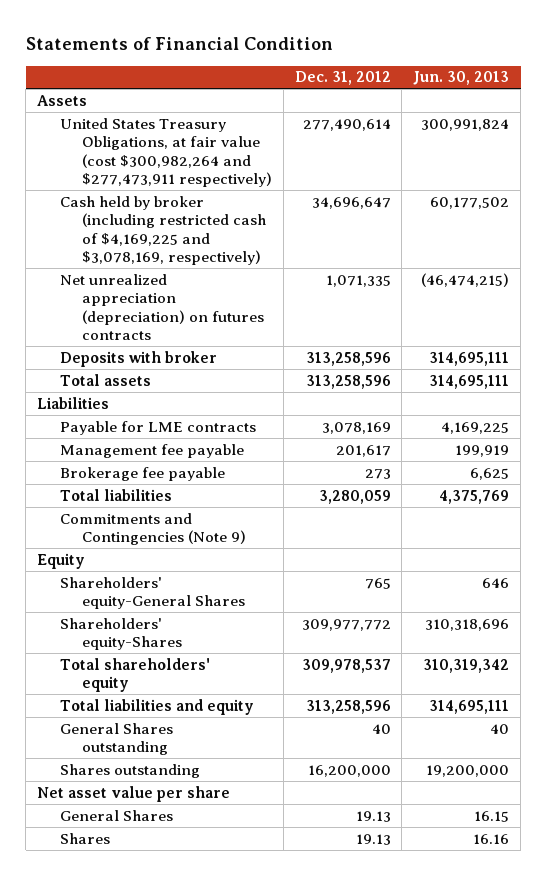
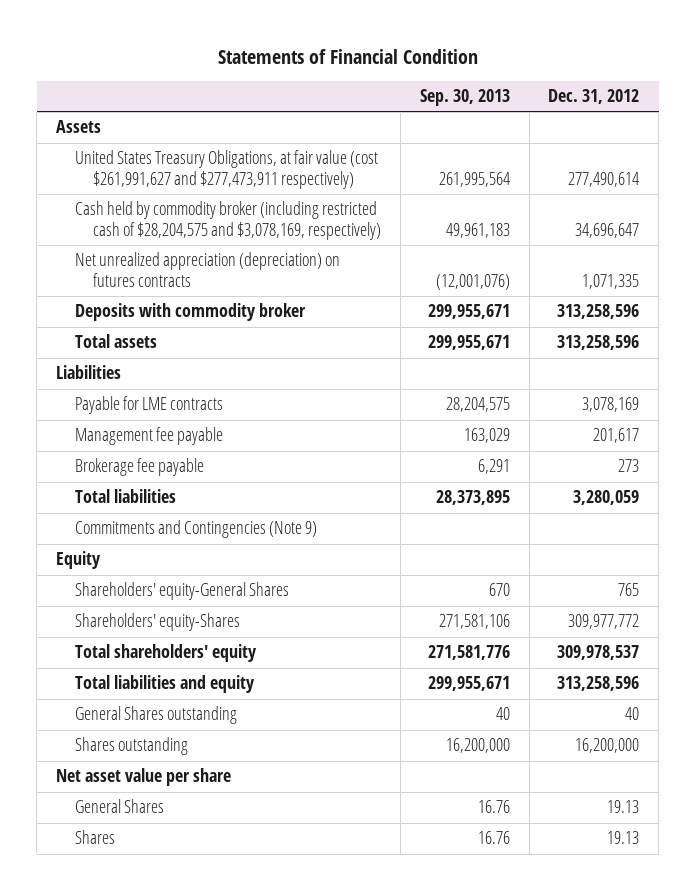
[413,71,510,86] Jun. 30, 2013 -> none
none -> [419,89,510,107] Sep. 30, 2013
[59,117,273,188] United States Treasury Obligations, at fair value (cost $300,982,264 and $277,473,911 respectively) -> [74,150,378,189] United States Treasury Obligations, at fair value (cost $261,991,627 and $277,473,911 respectively)
[59,195,267,266] Cash held by broker (including restricted cash of $4,169,225 and $3,078,169, respectively) -> [74,201,382,240] Cash held by commodity broker (including restricted cash of $28,204,575 and $3,078,169, respectively)
[59,350,217,367] Deposits with broker -> [74,303,306,322] Deposits with commodity broker

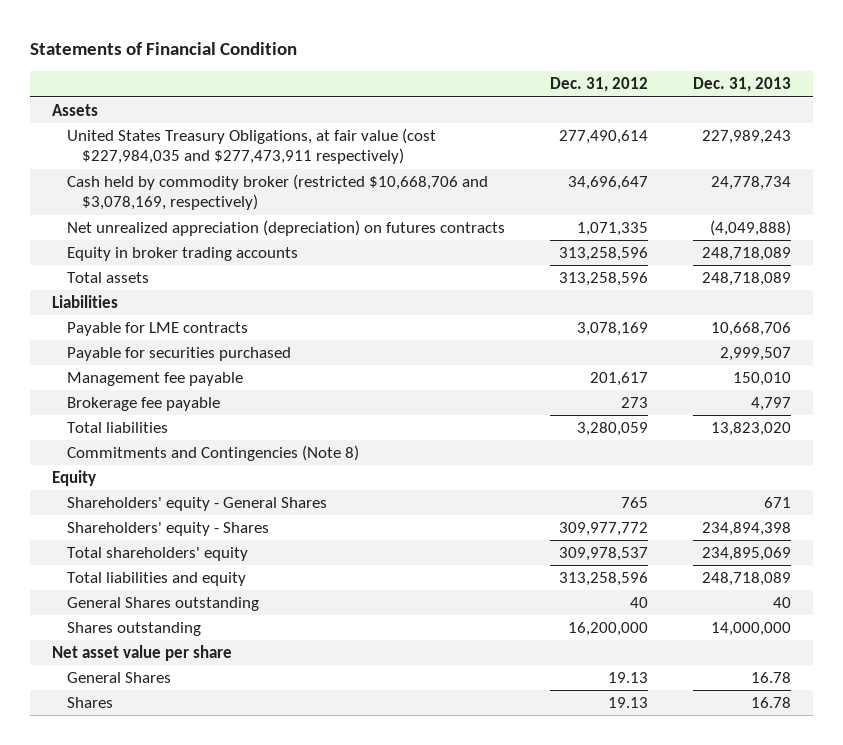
[419,89,510,107] Sep. 30, 2013 -> none
none -> [692,77,791,93] Dec. 31, 2013
[74,150,378,189] United States Treasury Obligations, at fair value (cost $261,991,627 and $277,473,911 respectively) -> [67,127,437,165] United States Treasury Obligations, at fair value (cost $227,984,035 and $277,473,911 respectively)
[74,201,382,240] Cash held by commodity broker (including restricted cash of $28,204,575 and $3,078,169, respectively) -> [67,173,489,211] Cash held by commodity broker (restricted $10,668,706 and $3,078,169, respectively)
[74,303,306,322] Deposits with commodity broker -> [67,246,299,261] Equity in broker trading accounts
none -> [67,346,292,361] Payable for securities purchased
[74,520,317,539] Commitments and Contingencies (Note 9) -> [67,444,360,461] Commitments and Contingencies (Note 8)
[74,582,289,601] Shareholders' equity-General Shares -> [67,496,328,511] Shareholders' equity - General Shares
[74,613,240,632] Shareholders' equity-Shares -> [67,521,270,536] Shareholders' equity - Shares

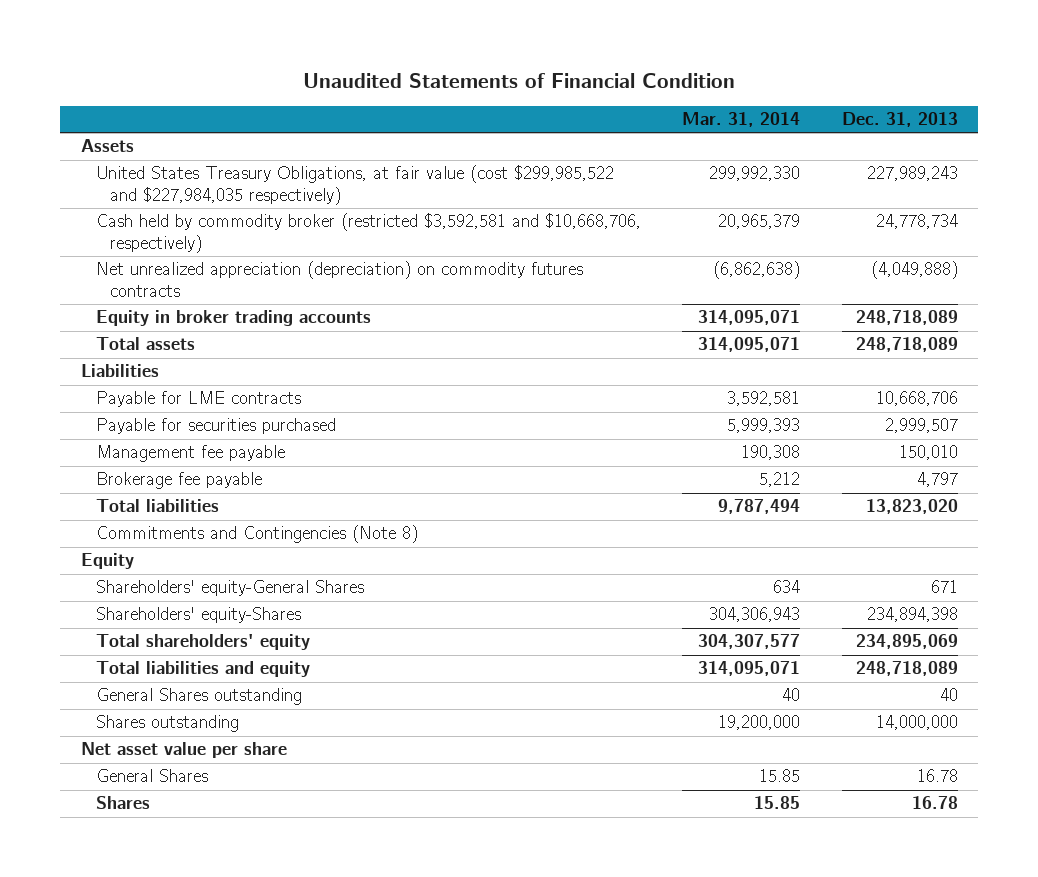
[29,42,297,56] Statements of Financial Condition -> [303,72,736,88] Unaudited Statements of Financial Condition
[549,77,648,93] Dec. 31, 2012 -> none
none -> [682,112,801,128] Mar. 31, 2014
[67,127,437,165] United States Treasury Obligations, at fair value (cost $227,984,035 and $277,473,911 respectively) -> [95,165,614,205] United States Treasury Obligations, at fair value (cost $299,985,522 and $227,984,035 respectively)
[67,173,489,211] Cash held by commodity broker (restricted $10,668,706 and $3,078,169, respectively) -> [95,213,641,253] Cash held by commodity broker (restricted $3,592,581 and $10,668,706, respectively)
[67,219,506,236] Net unrealized appreciation (depreciation) on futures contracts -> [95,261,583,297] Net unrealized appreciation (depreciation) on commodity futures contracts
[67,496,328,511] Shareholders' equity - General Shares -> [95,580,364,597] Shareholders' equity-General Shares
[67,521,270,536] Shareholders' equity - Shares -> [95,607,301,624] Shareholders' equity-Shares

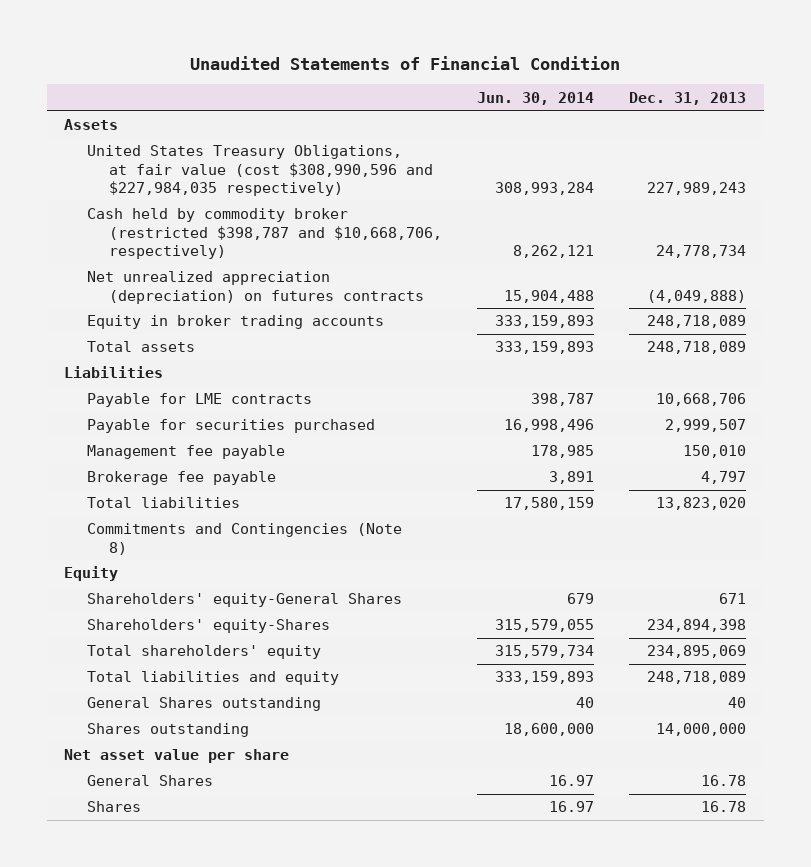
[682,112,801,128] Mar. 31, 2014 -> none
none -> [477,91,595,105] Jun. 30, 2014
[95,165,614,205] United States Treasury Obligations, at fair value (cost $299,985,522 and $227,984,035 respectively) -> [86,145,434,196] United States Treasury Obligations, at fair value (cost $308,990,596 and $227,984,035 respectively)
[95,213,641,253] Cash held by commodity broker (restricted $3,592,581 and $10,668,706, respectively) -> [86,208,443,259] Cash held by commodity broker (restricted $398,787 and $10,668,706, respectively)
[95,261,583,297] Net unrealized appreciation (depreciation) on commodity futures contracts -> [86,271,425,304] Net unrealized appreciation (depreciation) on futures contracts

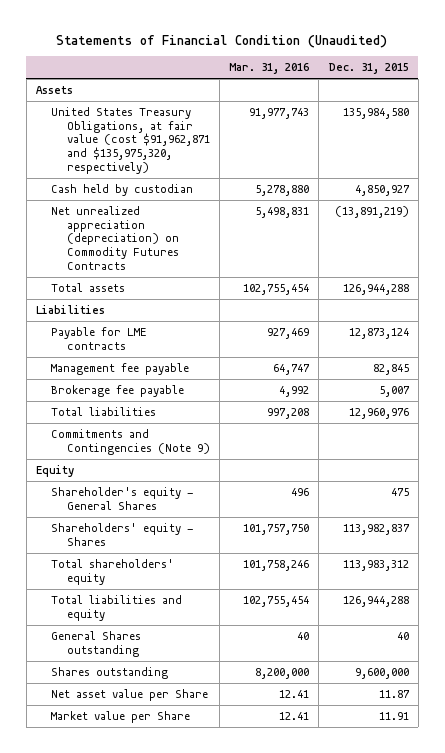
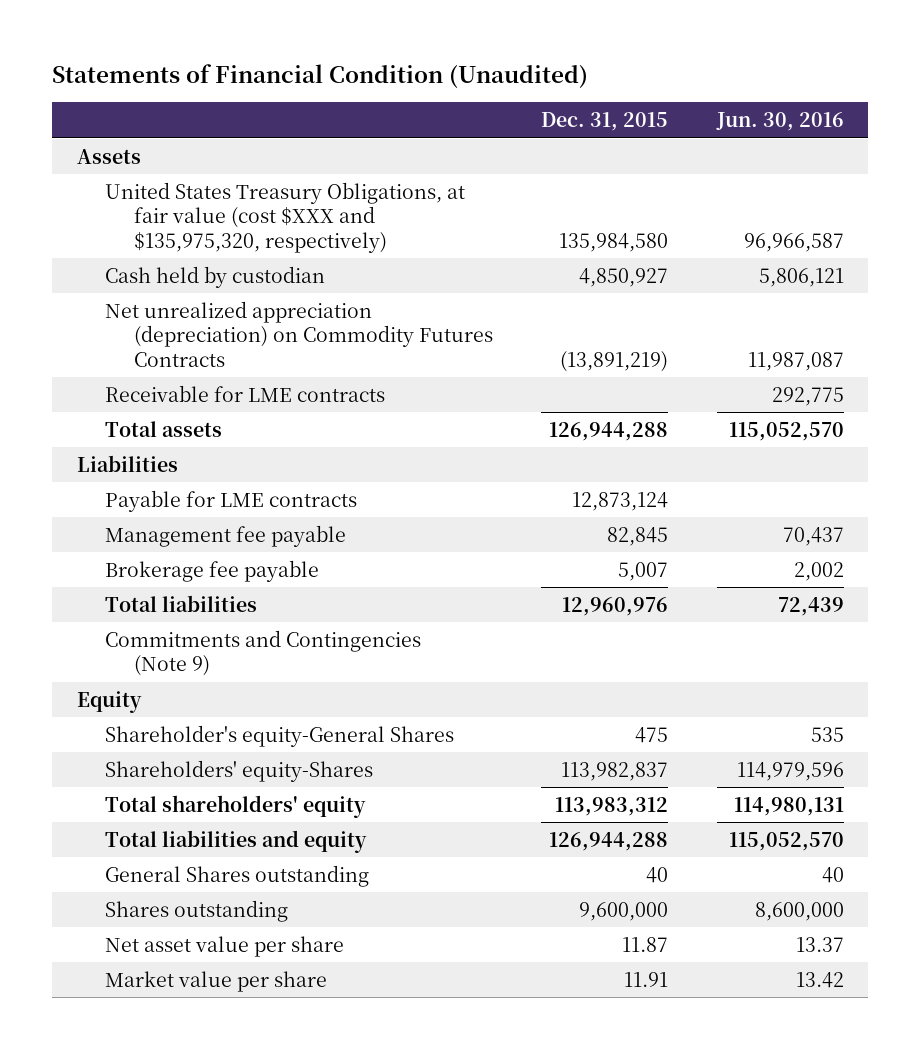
[229,63,310,75] Mar. 31, 2016 -> none
none -> [715,112,844,132] Jun. 30, 2016
[51,107,210,174] United States Treasury Obligations, at fair value (cost $91,962,871 and $135,975,320, respectively) -> [105,181,466,253] United States Treasury Obligations, at fair value (cost $XXX and $135,975,320, respectively)
none -> [105,384,386,402] Receivable for LME contracts
[51,487,194,510] Shareholder's equity - General Shares -> [105,724,455,747] Shareholder's equity-General Shares
[51,523,194,546] Shareholders' equity - Shares -> [105,759,374,782] Shareholders' equity-Shares
[51,689,209,702] Net asset value per Share -> [105,935,345,957] Net asset value per share
[51,711,191,724] Market value per Share -> [105,970,328,992] Market value per share

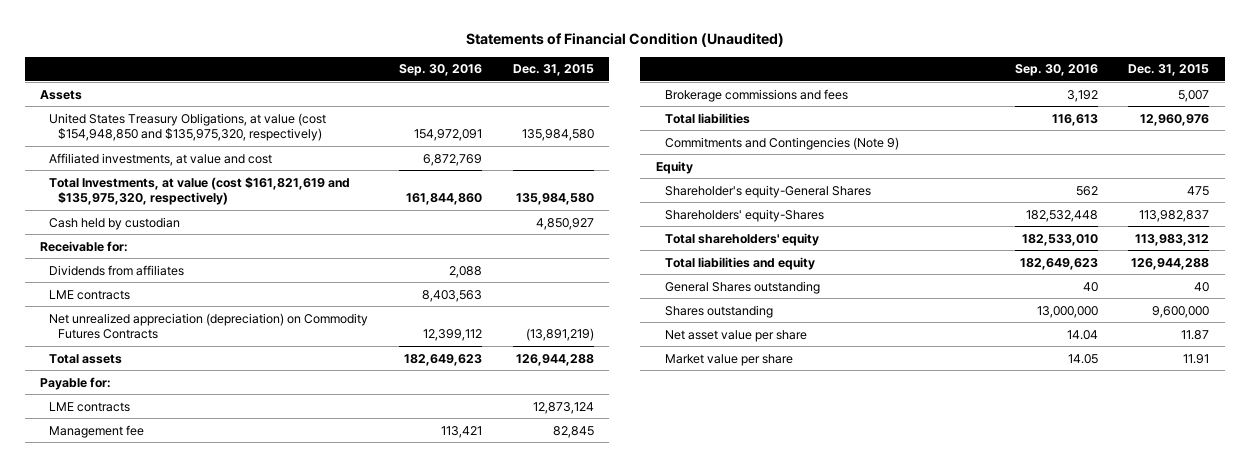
[715,112,844,132] Jun. 30, 2016 -> none
none -> [398,64,482,77] Sep. 30, 2016
[105,181,466,253] United States Treasury Obligations, at fair value (cost $XXX and $135,975,320, respectively) -> [49,112,327,142] United States Treasury Obligations, at value (cost $154,948,850 and $135,975,320, respectively)
none -> [49,152,273,166] Affiliated investments, at value and cost
none -> [49,176,351,206] Total Investments, at value (cost $161,821,619 and $135,975,320, respectively)
none -> [39,240,128,252] Receivable for:
none -> [49,264,185,276] Dividends from affiliates
none -> [49,289,131,300] LME contracts
[105,384,386,402] Receivable for LME contracts -> none
[76,454,178,472] Liabilities -> none
none -> [39,376,111,390] Payable for:
[105,489,358,512] Payable for LME contracts -> [49,401,131,412] LME contracts
[105,524,347,547] Management fee payable -> [49,424,145,438] Management fee
[105,559,320,582] Brokerage fee payable -> [664,88,848,102] Brokerage commissions and fees

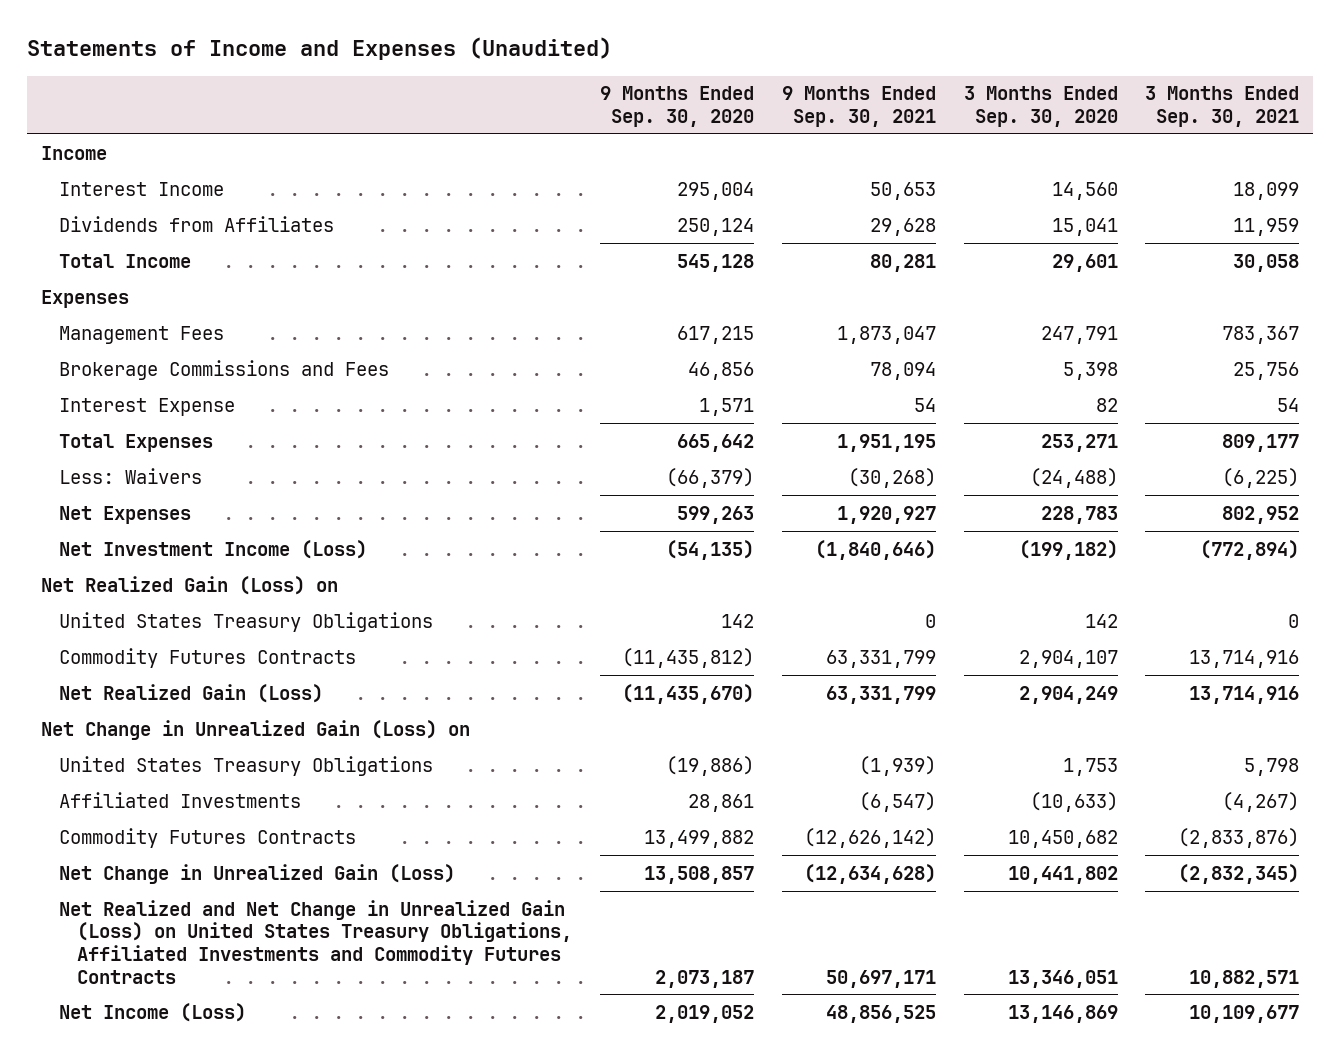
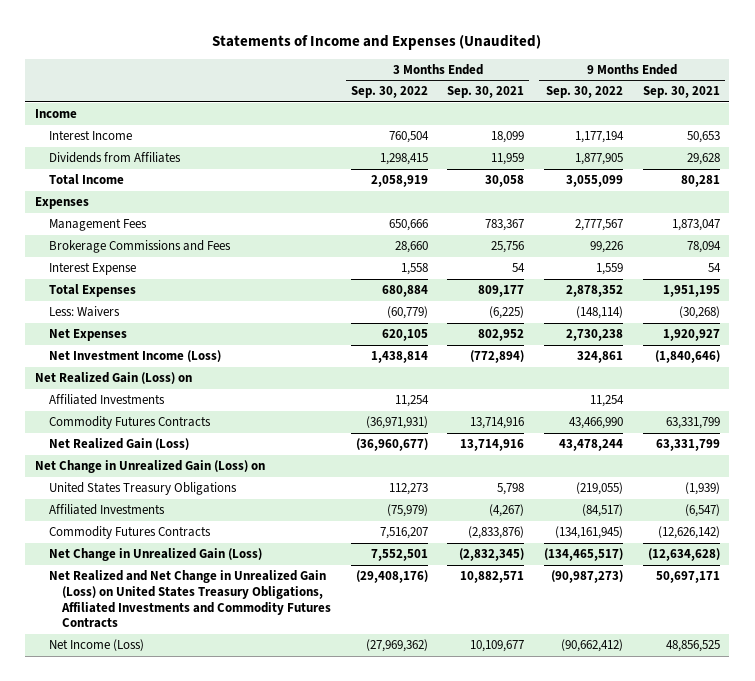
[599,86,754,127] 9 Months Ended Sep. 30, 2020 -> none
[963,86,1118,127] 3 Months Ended Sep. 30, 2020 -> none
none -> [350,86,428,99] Sep. 30, 2022
none -> [546,86,624,99] Sep. 30, 2022
[58,611,433,632] United States Treasury Obligations -> none
none -> [48,394,165,406] Affiliated Investments

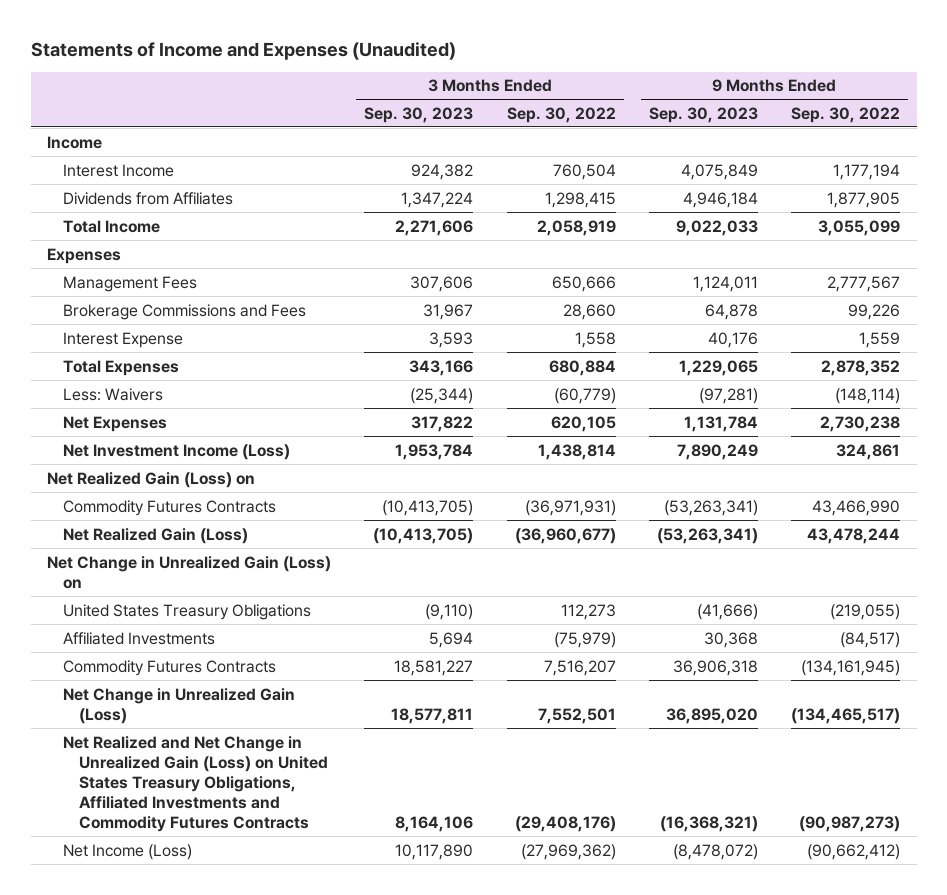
[447,86,525,99] Sep. 30, 2021 -> none
[642,86,720,99] Sep. 30, 2021 -> none
none -> [364,106,474,123] Sep. 30, 2023
none -> [648,106,758,123] Sep. 30, 2023
[48,394,165,406] Affiliated Investments -> none

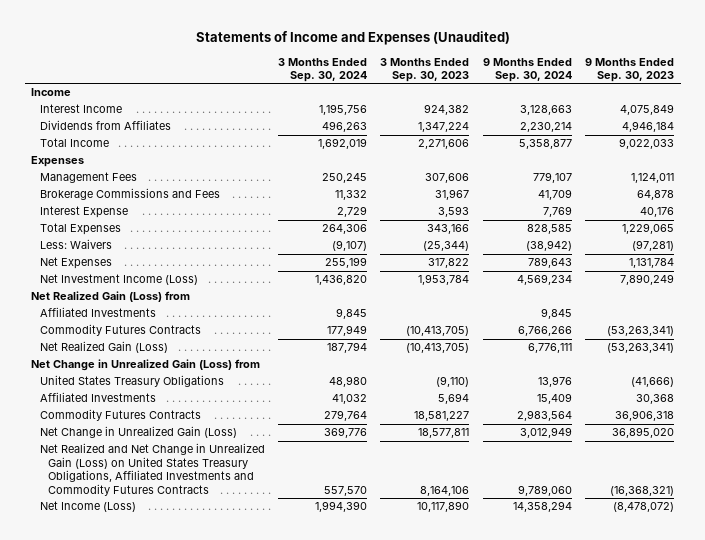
[506,106,616,123] Sep. 30, 2022 -> none
[791,106,901,123] Sep. 30, 2022 -> none
none -> [278,57,368,83] 3 Months Ended Sep. 30, 2024
none -> [482,57,572,83] 9 Months Ended Sep. 30, 2024
[47,471,256,488] Net Realized Gain (Loss) on -> [31,291,191,303] Net Realized Gain (Loss) from
none -> [39,307,156,318] Affiliated Investments
[47,555,332,589] Net Change in Unrealized Gain (Loss) on -> [31,359,261,372] Net Change in Unrealized Gain (Loss) from

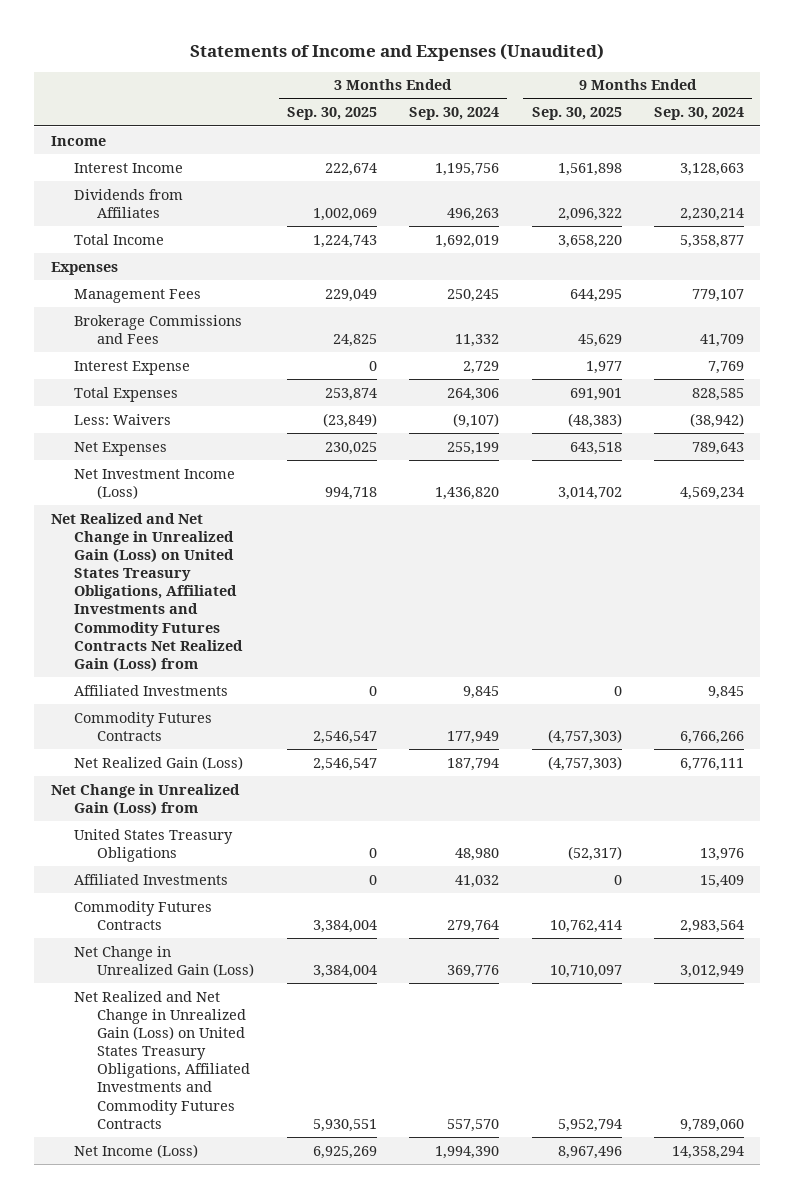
[380,57,470,83] 3 Months Ended Sep. 30, 2023 -> none
[584,57,674,83] 9 Months Ended Sep. 30, 2023 -> none
none -> [286,107,377,121] Sep. 30, 2025
none -> [531,107,622,121] Sep. 30, 2025
[31,291,191,303] Net Realized Gain (Loss) from -> [50,512,243,672] Net Realized and Net Change in Unrealized Gain (Loss) on United States Treasury Obligations, Affiliated Investments and Commodity Futures Contracts Net Realized Gain (Loss) from

